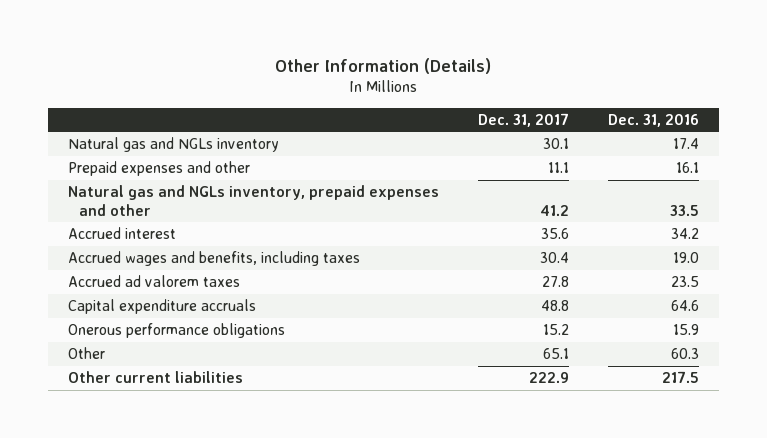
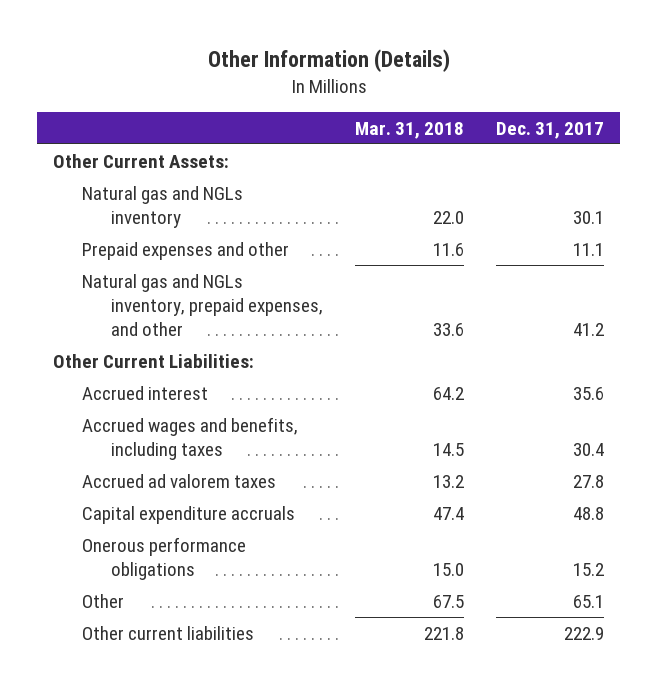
[607,113,699,127] Dec. 31, 2016 -> none
none -> [355,121,465,139] Mar. 31, 2018
none -> [53,153,230,168] Other Current Assets:
[67,184,439,216] Natural gas and NGLs inventory, prepaid expenses and other -> [82,273,324,336] Natural gas and NGLs inventory, prepaid expenses, and other
none -> [53,353,255,368] Other Current Liabilities:

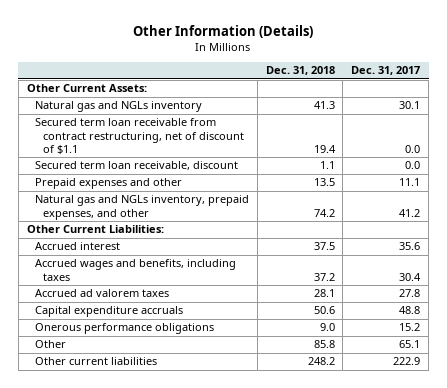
[355,121,465,139] Mar. 31, 2018 -> none
none -> [265,66,335,76] Dec. 31, 2018
none -> [34,118,245,154] Secured term loan receivable from contract restructuring, net of discount of $1.1
none -> [34,161,238,171] Secured term loan receivable, discount

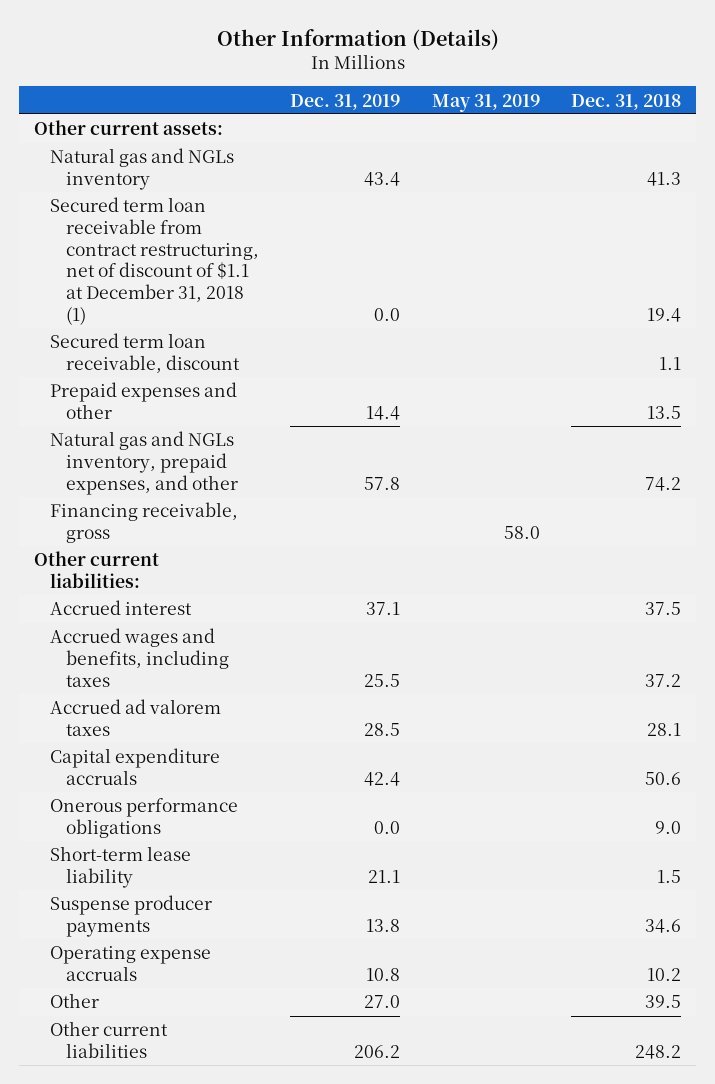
[351,66,421,76] Dec. 31, 2017 -> none
none -> [290,93,401,110] Dec. 31, 2019
none -> [431,93,540,112] May 31, 2019
[26,84,147,93] Other Current Assets: -> [34,120,224,136] Other current assets:
[34,118,245,154] Secured term loan receivable from contract restructuring, net of discount of $1.1 -> [50,197,260,325] Secured term loan receivable from contract restructuring, net of discount of $1.1 at December 31, 2018 (1)
none -> [50,502,239,543] Financing receivable, gross
[26,225,164,234] Other Current Liabilities: -> [34,551,160,588] Other current liabilities:
none -> [50,846,192,888] Short-term lease liability
none -> [50,895,213,937] Suspense producer payments
none -> [50,946,212,981] Operating expense accruals
[313,340,335,349] 85.8 -> [644,995,681,1009] 39.5

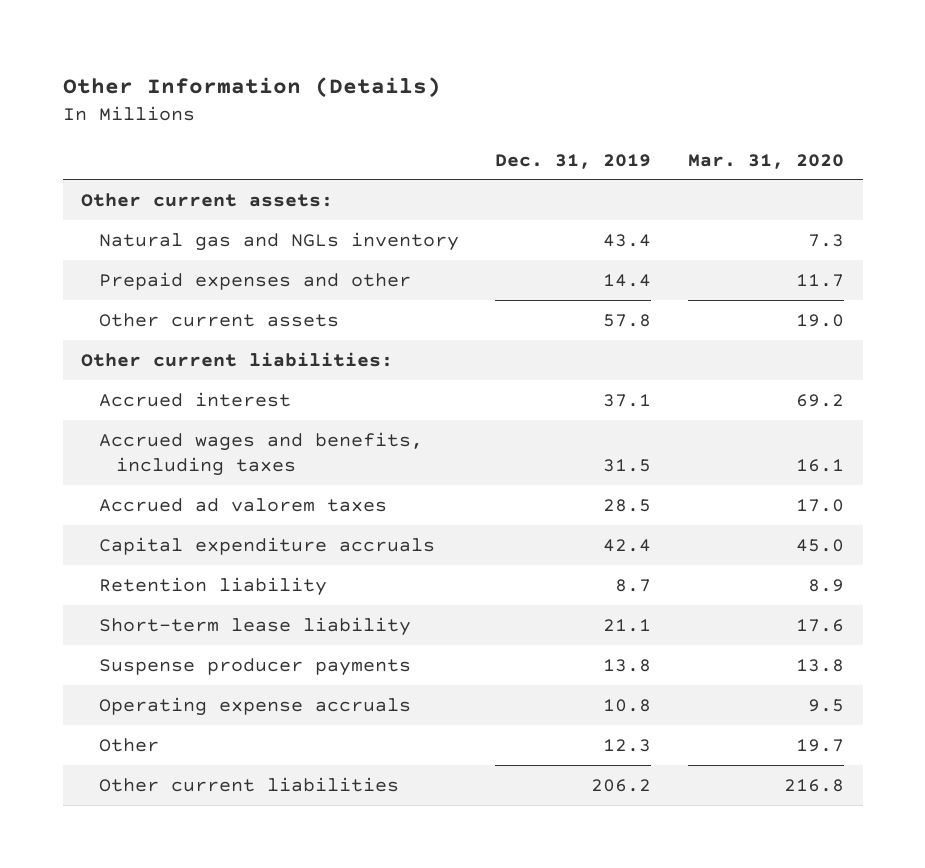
[431,93,540,112] May 31, 2019 -> none
[570,93,681,110] Dec. 31, 2018 -> none
none -> [688,153,845,169] Mar. 31, 2020
[50,197,260,325] Secured term loan receivable from contract restructuring, net of discount of $1.1 at December 31, 2018 (1) -> none
[50,333,241,373] Secured term loan receivable, discount -> none
[50,502,239,543] Financing receivable, gross -> none
[50,431,239,495] Natural gas and NGLs inventory, prepaid expenses, and other -> [98,312,339,327] Other current assets
[364,673,401,687] 25.5 -> [603,458,652,472] 31.5
[50,798,239,838] Onerous performance obligations -> none
none -> [98,576,327,596] Retention liability
[364,995,401,1009] 27.0 -> [603,738,652,752] 12.3

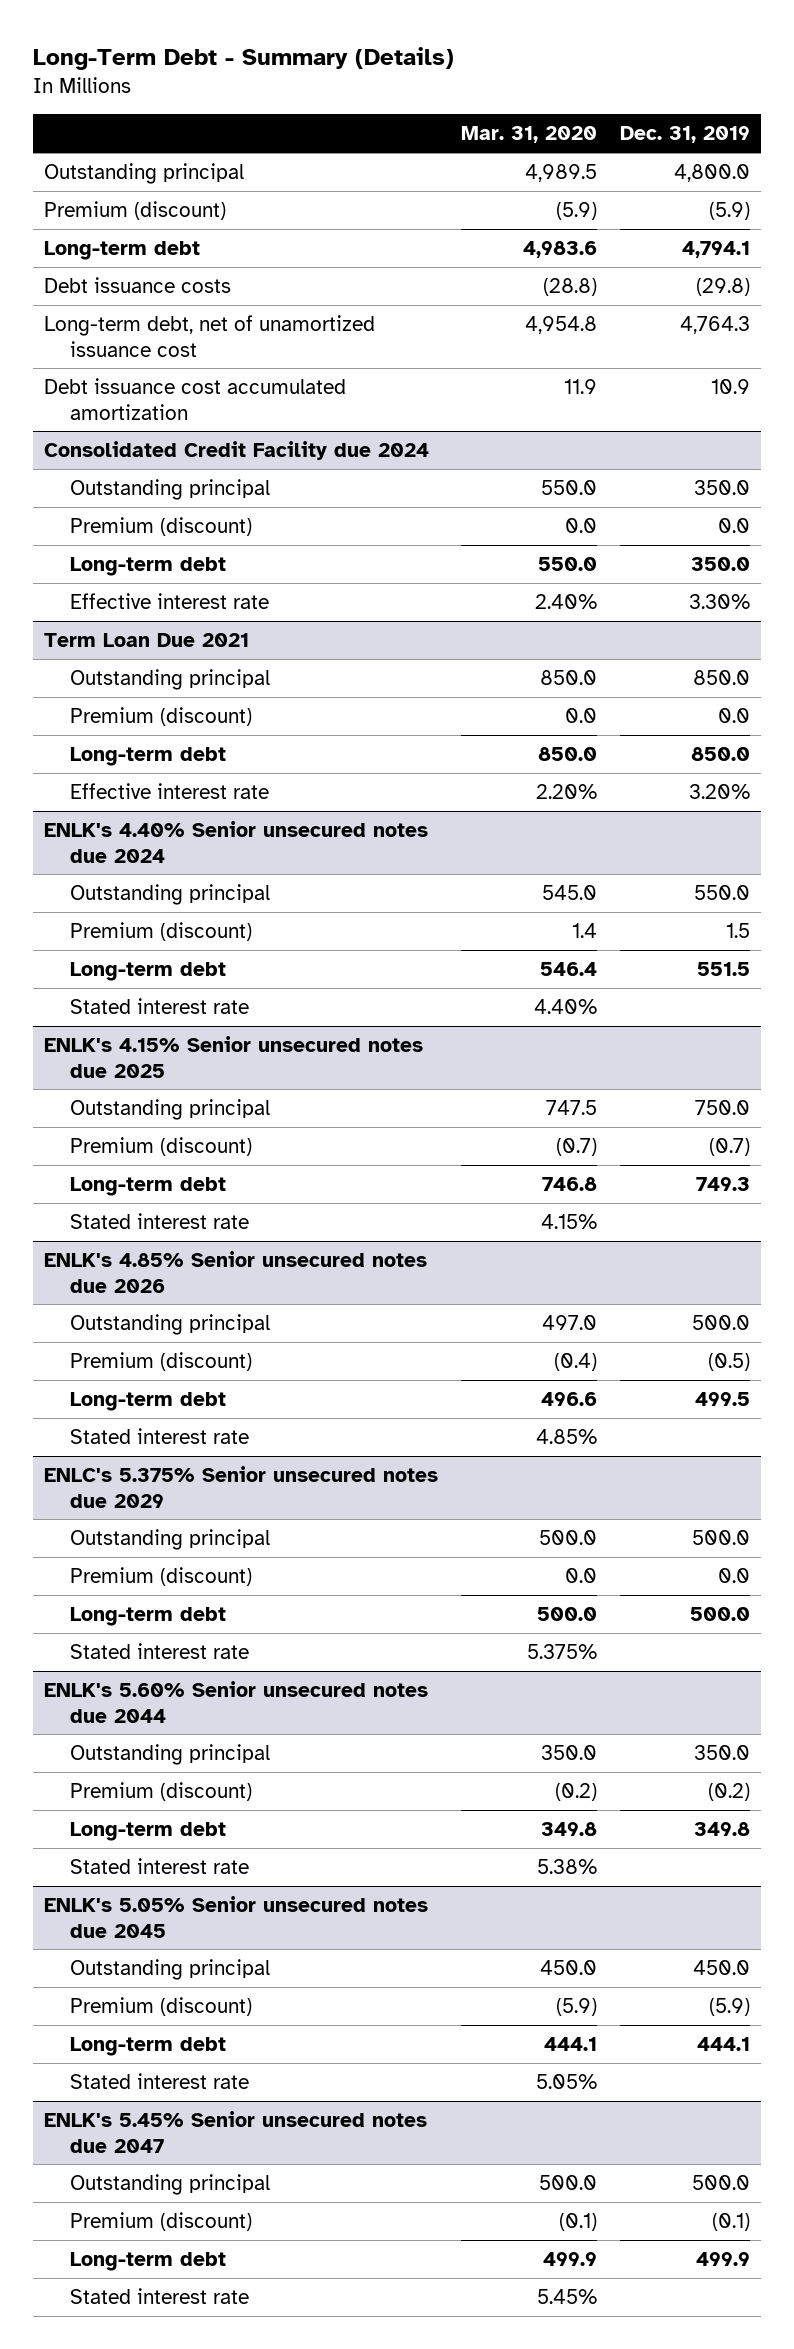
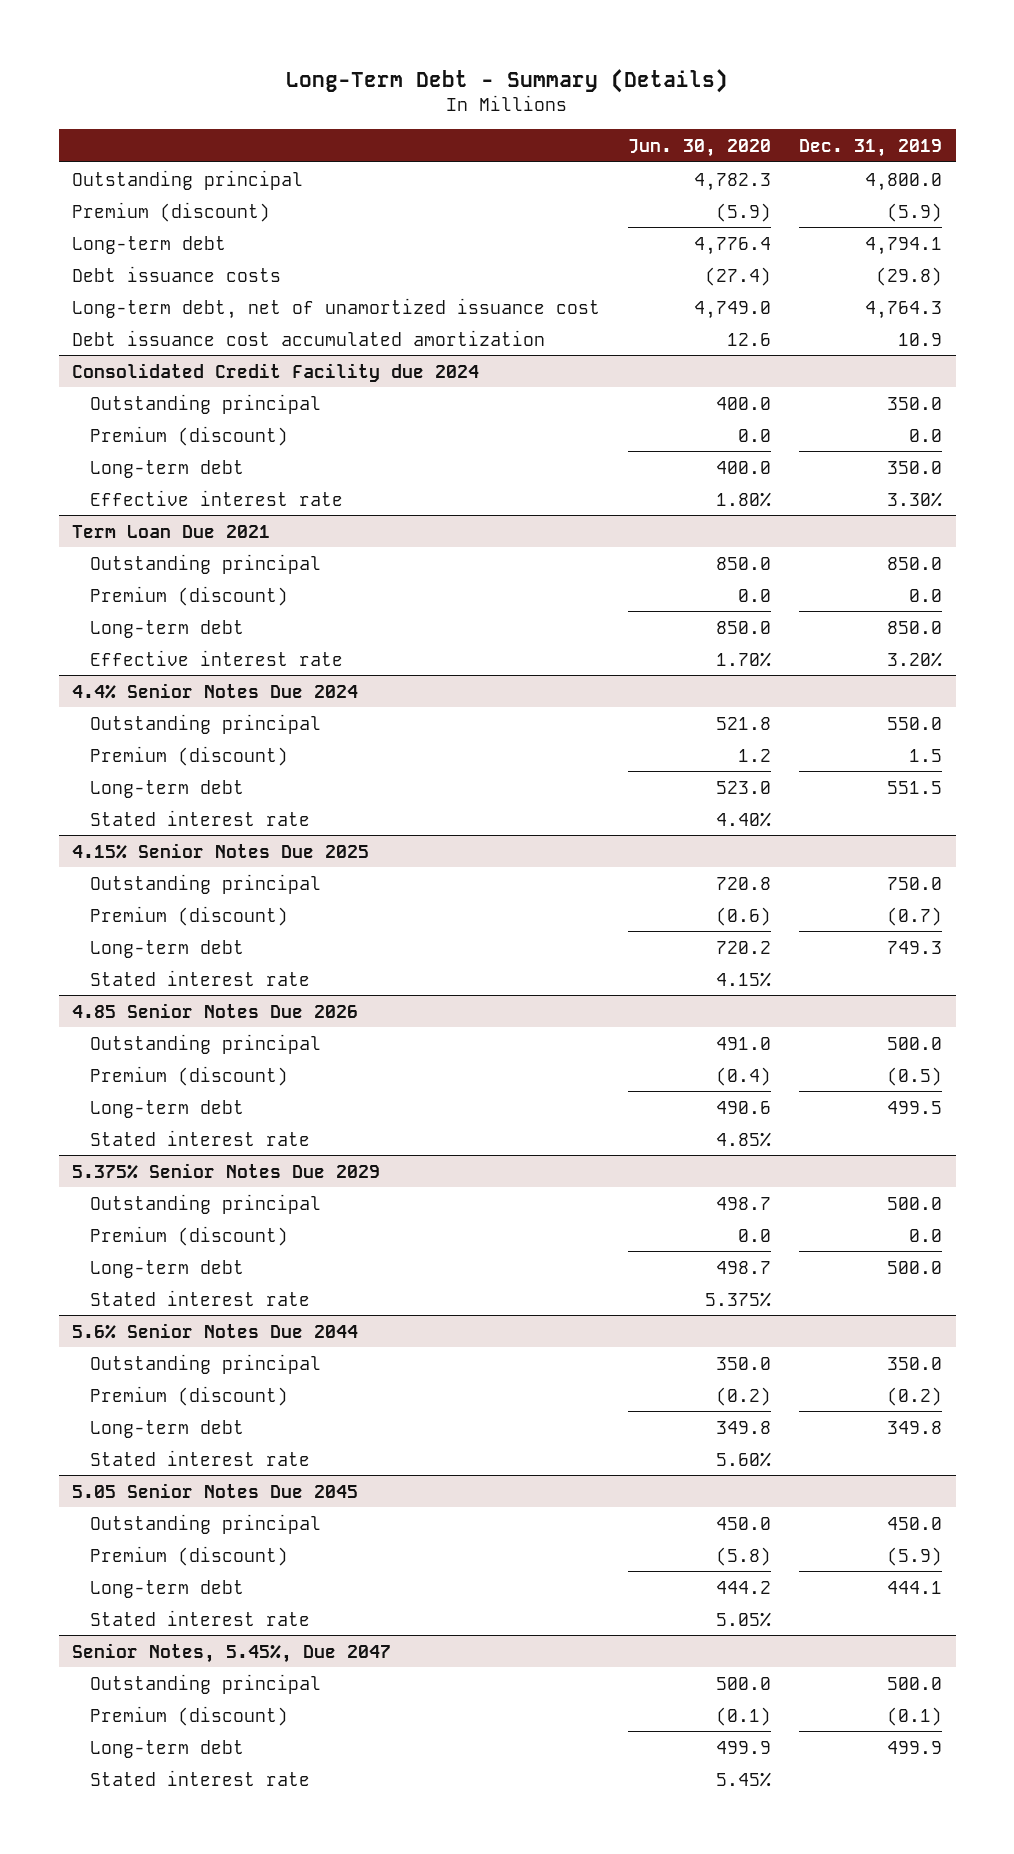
[460,126,597,144] Mar. 31, 2020 -> none
none -> [628,138,772,157] Jun. 30, 2020
[44,821,429,863] ENLK's 4.40% Senior unsecured notes due 2024 -> [72,682,359,699] 4.4% Senior Notes Due 2024
[44,1036,424,1078] ENLK's 4.15% Senior unsecured notes due 2025 -> [72,842,370,859] 4.15% Senior Notes Due 2025
[44,1251,428,1293] ENLK's 4.85% Senior unsecured notes due 2026 -> [72,1002,359,1018] 4.85 Senior Notes Due 2026
[44,1466,439,1508] ENLC's 5.375% Senior unsecured notes due 2029 -> [72,1162,381,1179] 5.375% Senior Notes Due 2029
[44,1681,429,1723] ENLK's 5.60% Senior unsecured notes due 2044 -> [72,1322,359,1339] 5.6% Senior Notes Due 2044
[44,1896,429,1938] ENLK's 5.05% Senior unsecured notes due 2045 -> [72,1482,359,1498] 5.05 Senior Notes Due 2045
[44,2111,428,2153] ENLK's 5.45% Senior unsecured notes due 2047 -> [72,1642,392,1663] Senior Notes, 5.45%, Due 2047

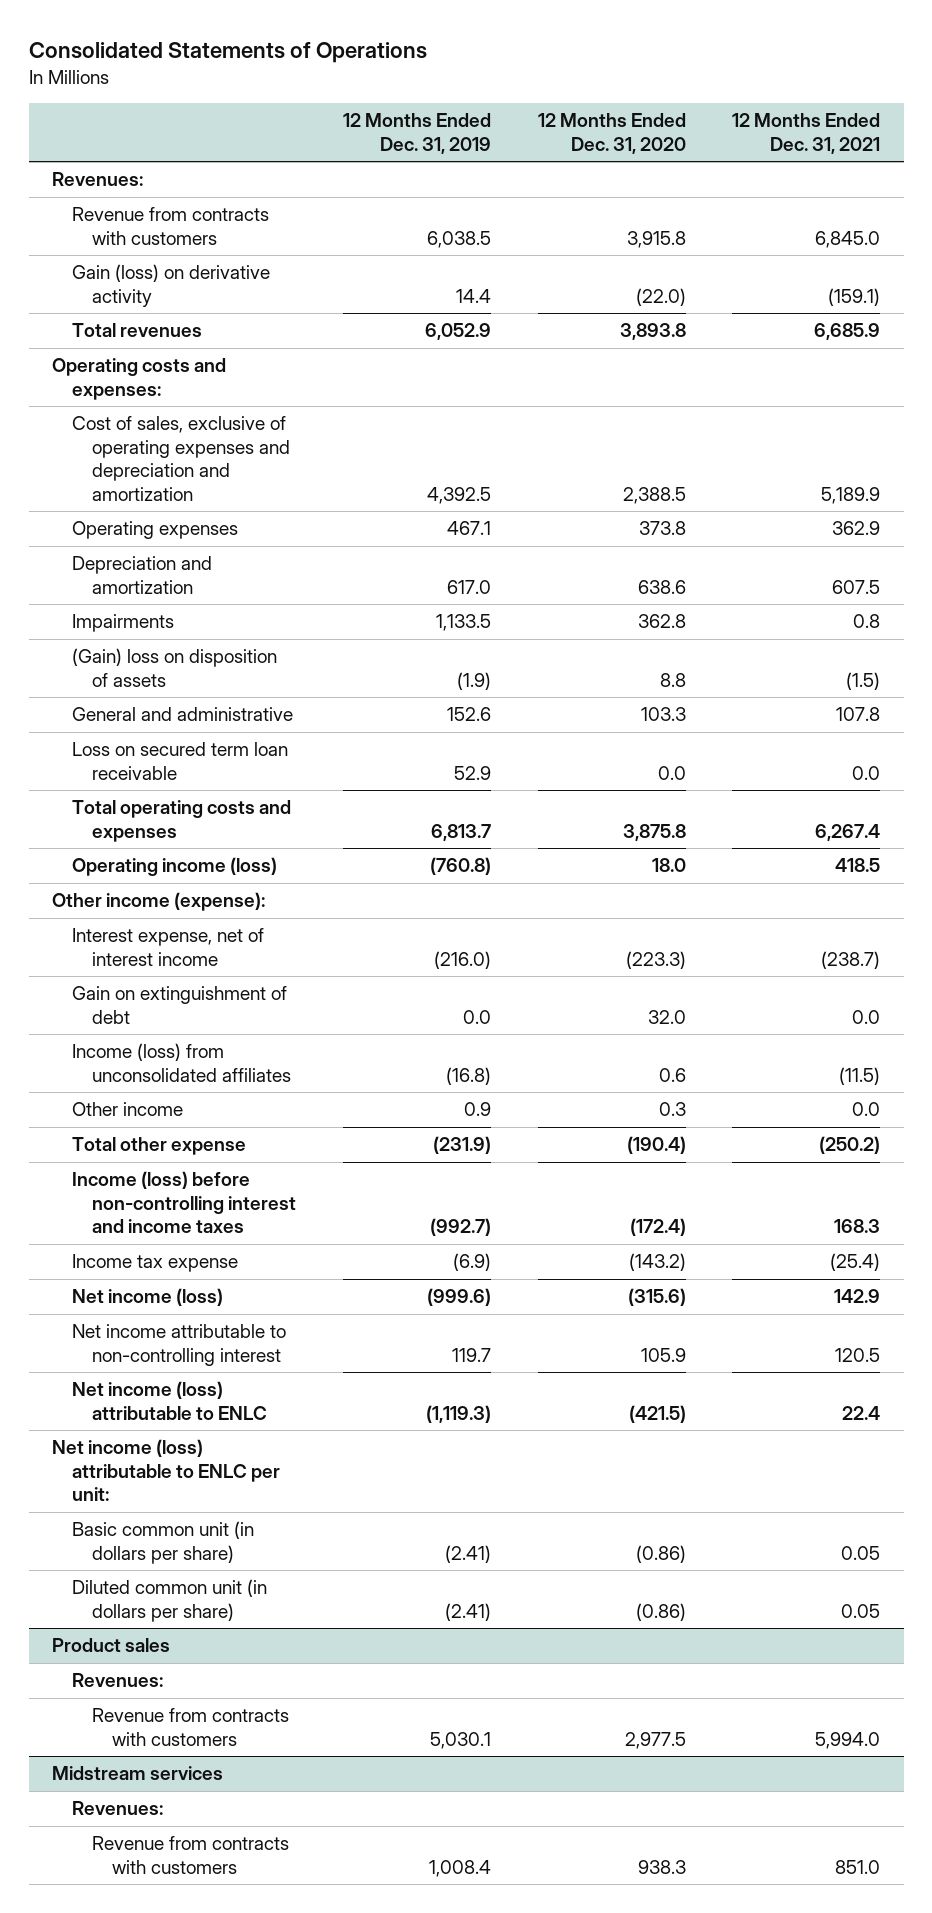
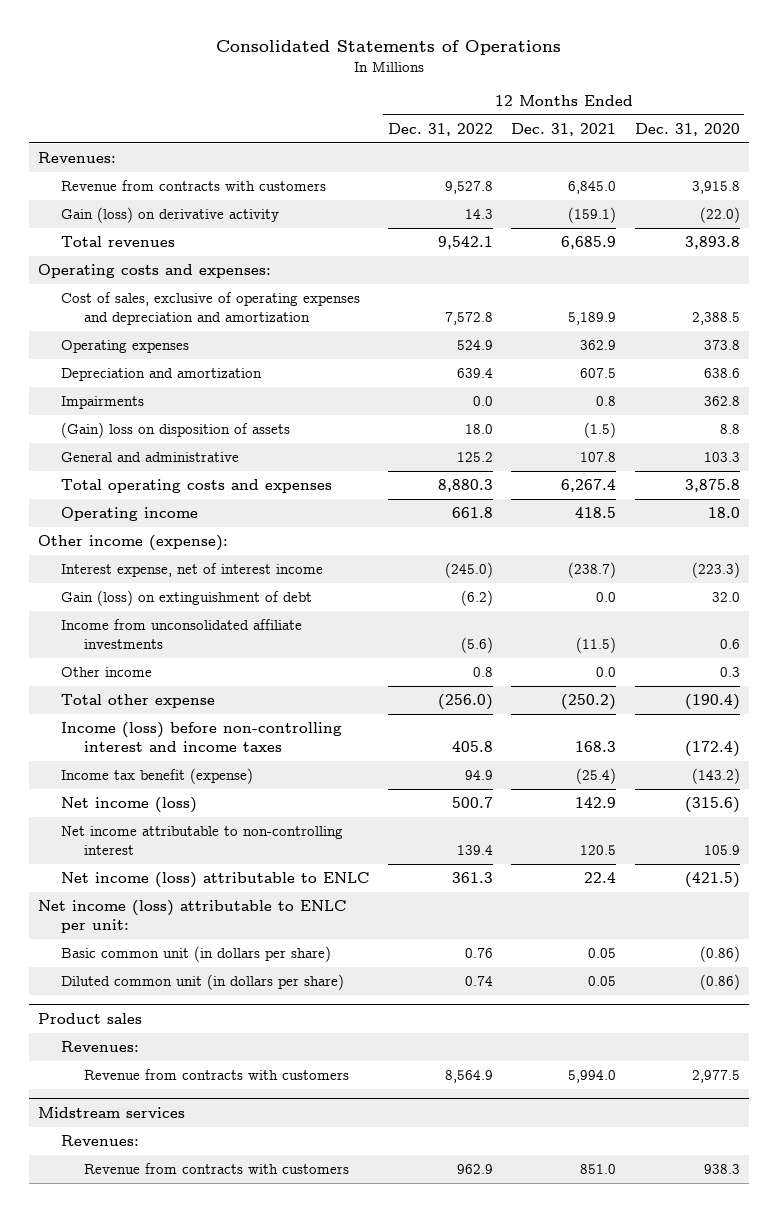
[342,113,491,154] 12 Months Ended Dec. 31, 2019 -> none
none -> [387,122,493,136] Dec. 31, 2022
[72,742,289,780] Loss on secured term loan receivable -> none
[72,857,278,877] Operating income (loss) -> [61,507,199,522] Operating income
[72,986,288,1024] Gain on extinguishment of debt -> [61,590,313,607] Gain (loss) on extinguishment of debt
[72,1043,292,1082] Income (loss) from unconsolidated affiliates -> [61,619,303,650] Income from unconsolidated affiliate investments
[72,1254,239,1273] Income tax expense -> [61,768,254,785] Income tax benefit (expense)

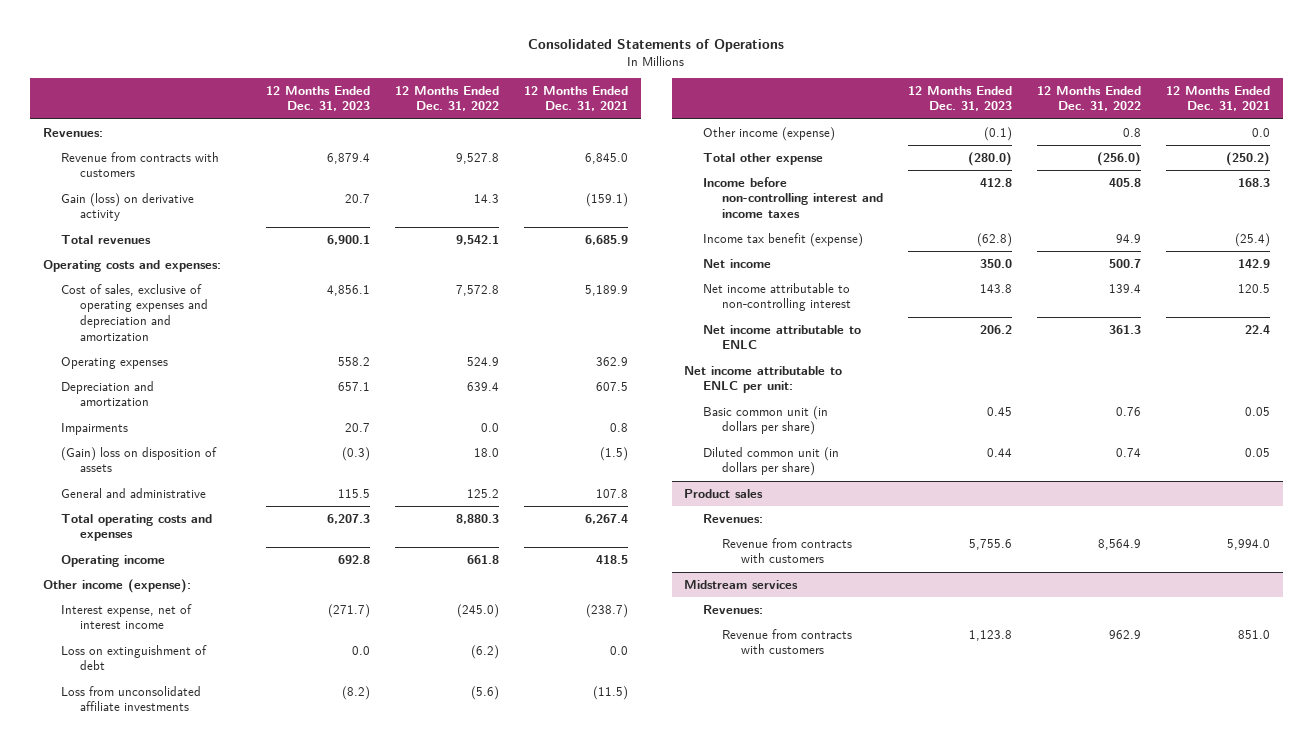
[634,122,740,136] Dec. 31, 2020 -> none
none -> [266,85,371,112] 12 Months Ended Dec. 31, 2023
[61,590,313,607] Gain (loss) on extinguishment of debt -> [61,644,208,671] Loss on extinguishment of debt
[61,619,303,650] Income from unconsolidated affiliate investments -> [61,685,202,712] Loss from unconsolidated affiliate investments
[61,667,153,678] Other income -> [703,126,836,141] Other income (expense)
[61,722,343,753] Income (loss) before non-controlling interest and income taxes -> [703,176,884,219] Income before non-controlling interest and income taxes
[61,797,198,814] Net income (loss) -> [703,258,772,268] Net income
[61,872,370,889] Net income (loss) attributable to ENLC -> [703,324,862,350] Net income attributable to ENLC
[38,900,347,934] Net income (loss) attributable to ENLC per unit: -> [684,365,843,394] Net income attributable to ENLC per unit:

